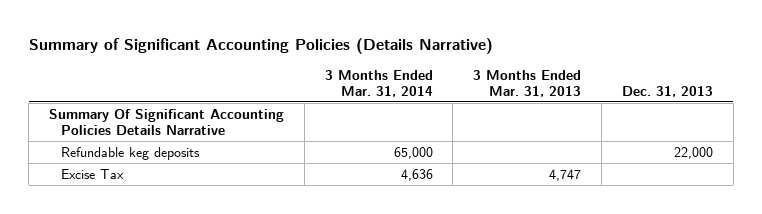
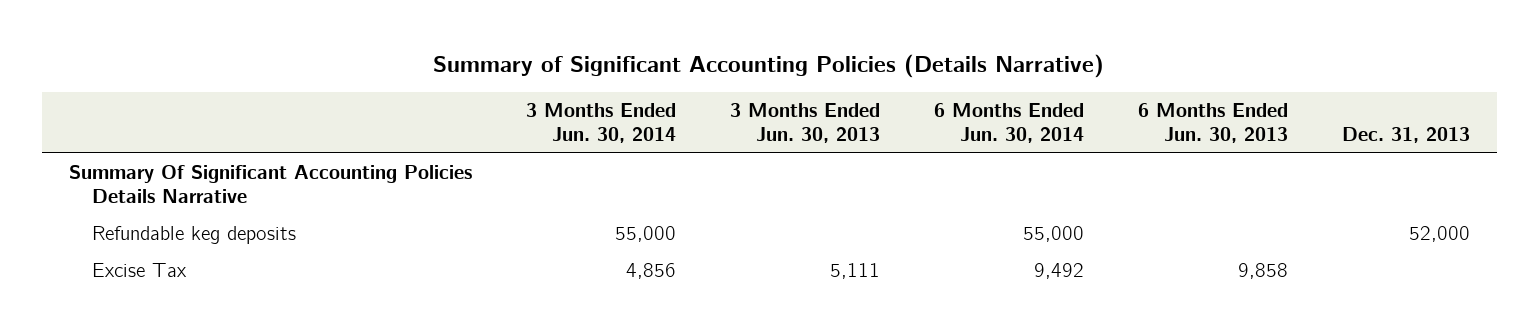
[324,69,433,97] 3 Months Ended Mar. 31, 2014 -> none
[473,69,582,97] 3 Months Ended Mar. 31, 2013 -> none
none -> [525,102,676,144] 3 Months Ended Jun. 30, 2014
none -> [729,102,880,144] 3 Months Ended Jun. 30, 2013
none -> [933,102,1084,144] 6 Months Ended Jun. 30, 2014
none -> [1137,102,1288,144] 6 Months Ended Jun. 30, 2013
[673,146,713,159] 22,000 -> [1408,226,1470,243] 52,000

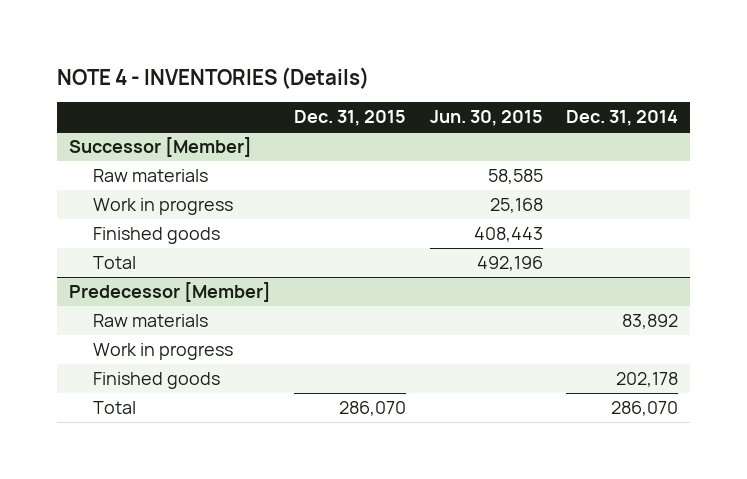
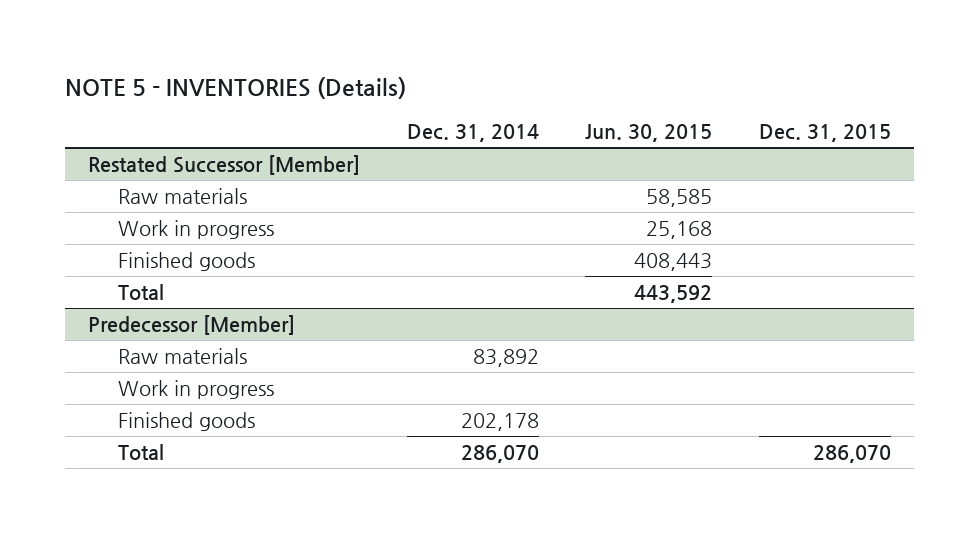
[57,66,370,89] NOTE 4 - INVENTORIES (Details) -> [64,77,406,100] NOTE 5 - INVENTORIES (Details)
[68,136,252,157] Successor [Member] -> [87,154,360,175] Restated Successor [Member]
[476,255,543,271] 492,196 -> [634,284,713,303] 443,592

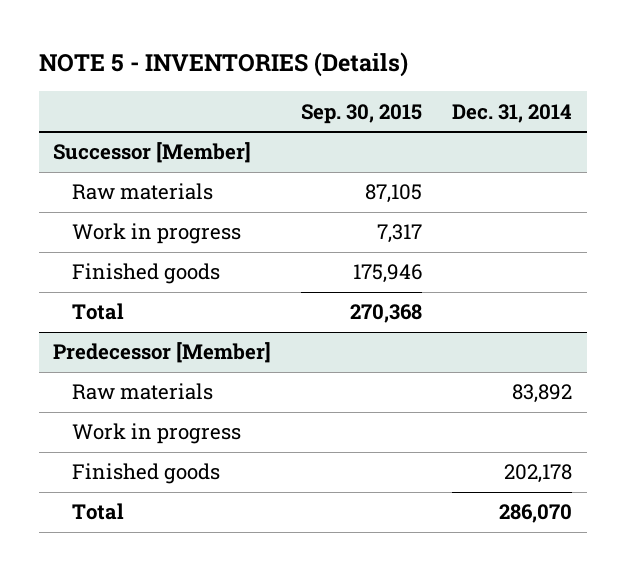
[585,124,713,143] Jun. 30, 2015 -> none
[758,124,891,143] Dec. 31, 2015 -> none
none -> [301,103,423,124] Sep. 30, 2015
[87,154,360,175] Restated Successor [Member] -> [53,142,252,164] Successor [Member]

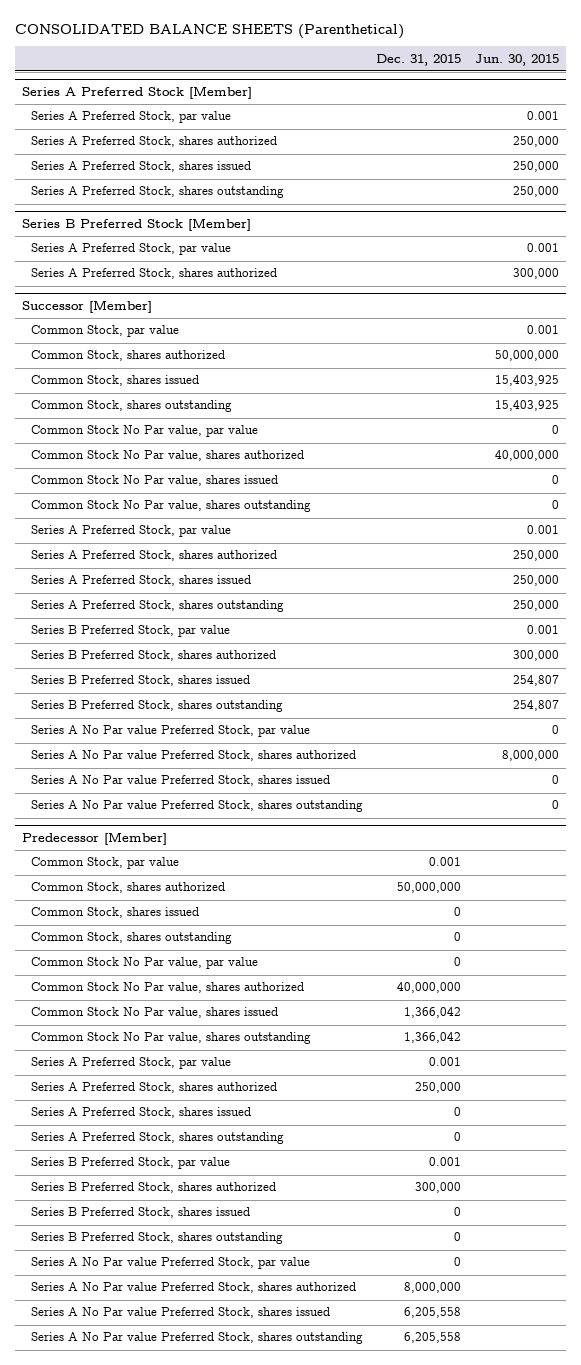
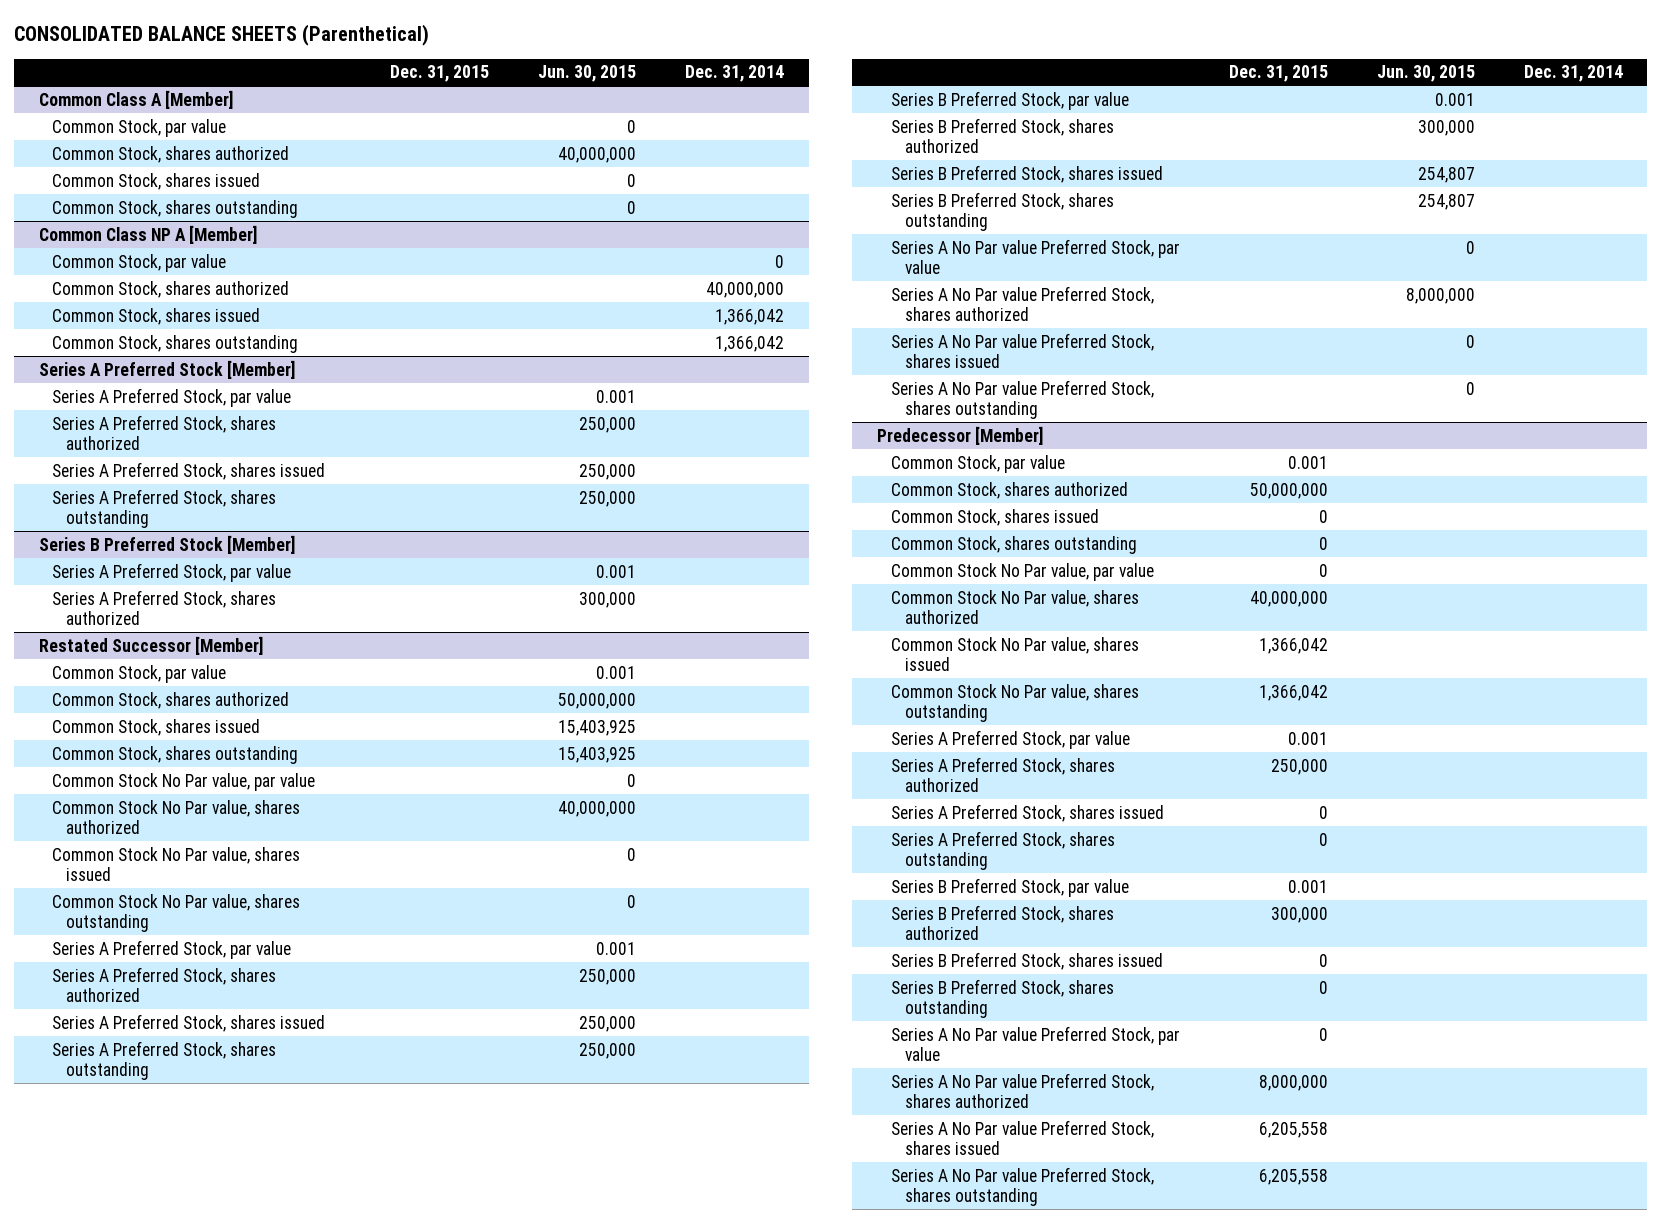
none -> [685,65,785,83] Dec. 31, 2014
none -> [38,89,233,109] Common Class A [Member]
none -> [52,118,227,137] Common Stock, par value
none -> [52,145,290,163] Common Stock, shares authorized
none -> [52,172,261,190] Common Stock, shares issued
none -> [52,199,299,218] Common Stock, shares outstanding
none -> [38,224,257,244] Common Class NP A [Member]
none -> [52,253,227,272] Common Stock, par value
none -> [52,280,290,298] Common Stock, shares authorized
none -> [52,307,261,325] Common Stock, shares issued
none -> [52,334,299,353] Common Stock, shares outstanding
[21,300,152,314] Successor [Member] -> [38,635,263,655] Restated Successor [Member]

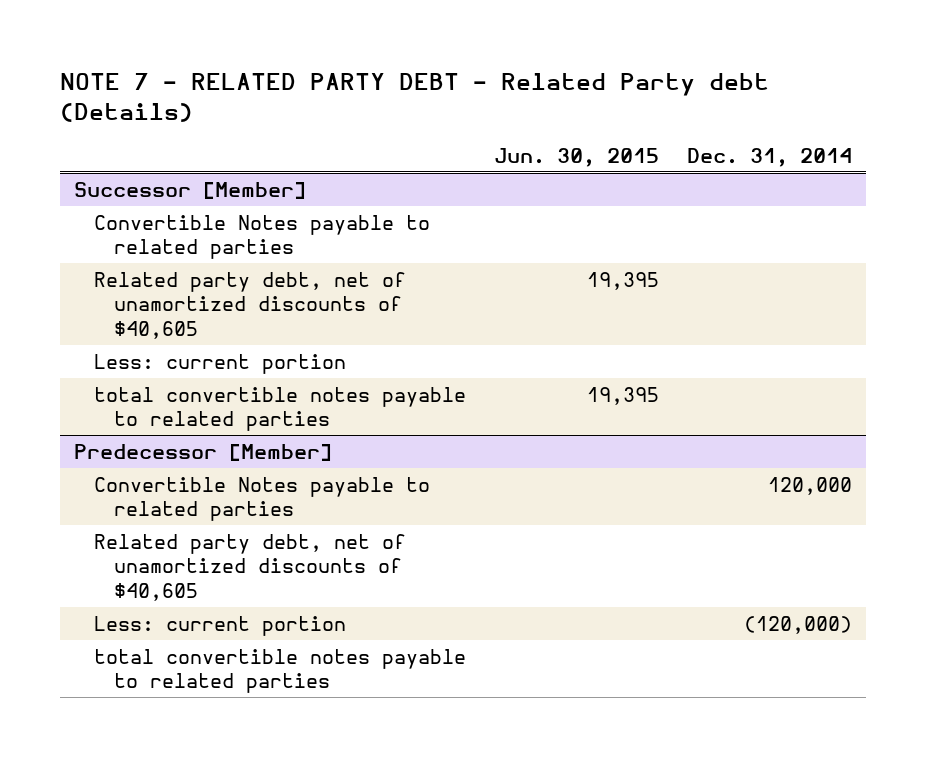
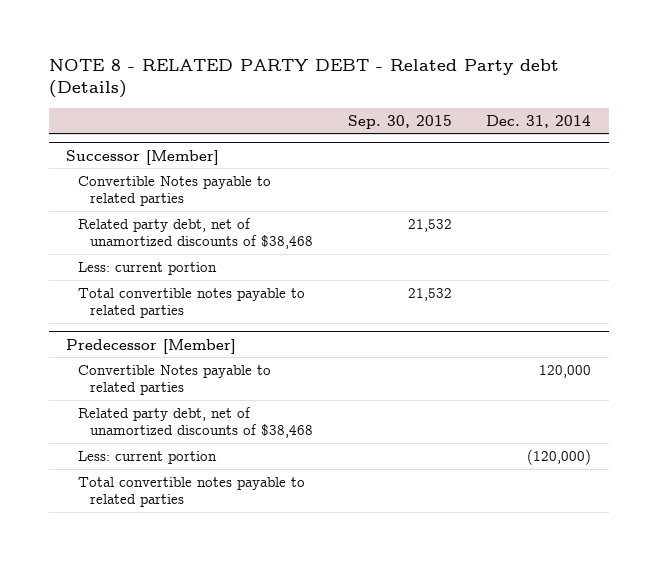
[60,73,770,123] NOTE 7 - RELATED PARTY DEBT - Related Party debt (Details) -> [48,59,559,99] NOTE 8 - RELATED PARTY DEBT - Related Party debt (Details)
[494,147,660,167] Jun. 30, 2015 -> none
none -> [347,114,452,129] Sep. 30, 2015
[94,271,407,340] Related party debt, net of unamortized discounts of $40,605 -> [78,217,314,250] Related party debt, net of unamortized discounts of $38,468
[94,386,467,432] total convertible notes payable to related parties -> [78,287,306,319] Total convertible notes payable to related parties
[94,533,407,602] Related party debt, net of unamortized discounts of $40,605 -> [78,406,314,439] Related party debt, net of unamortized discounts of $38,468
[94,648,467,694] total convertible notes payable to related parties -> [78,476,306,508] Total convertible notes payable to related parties

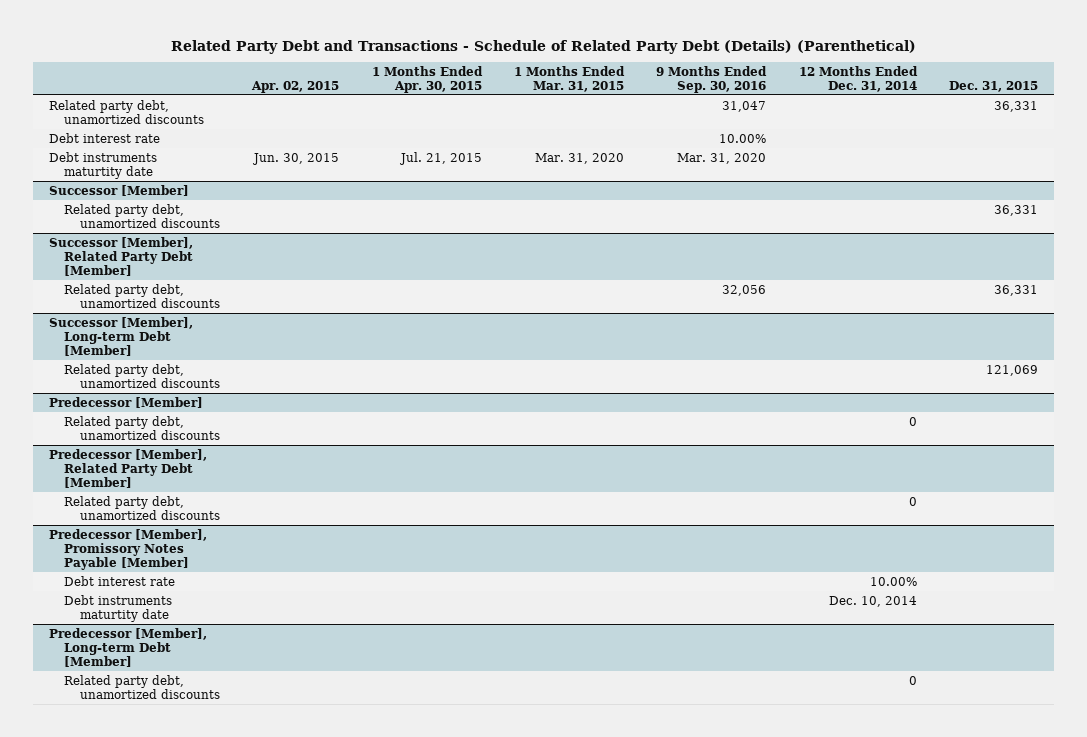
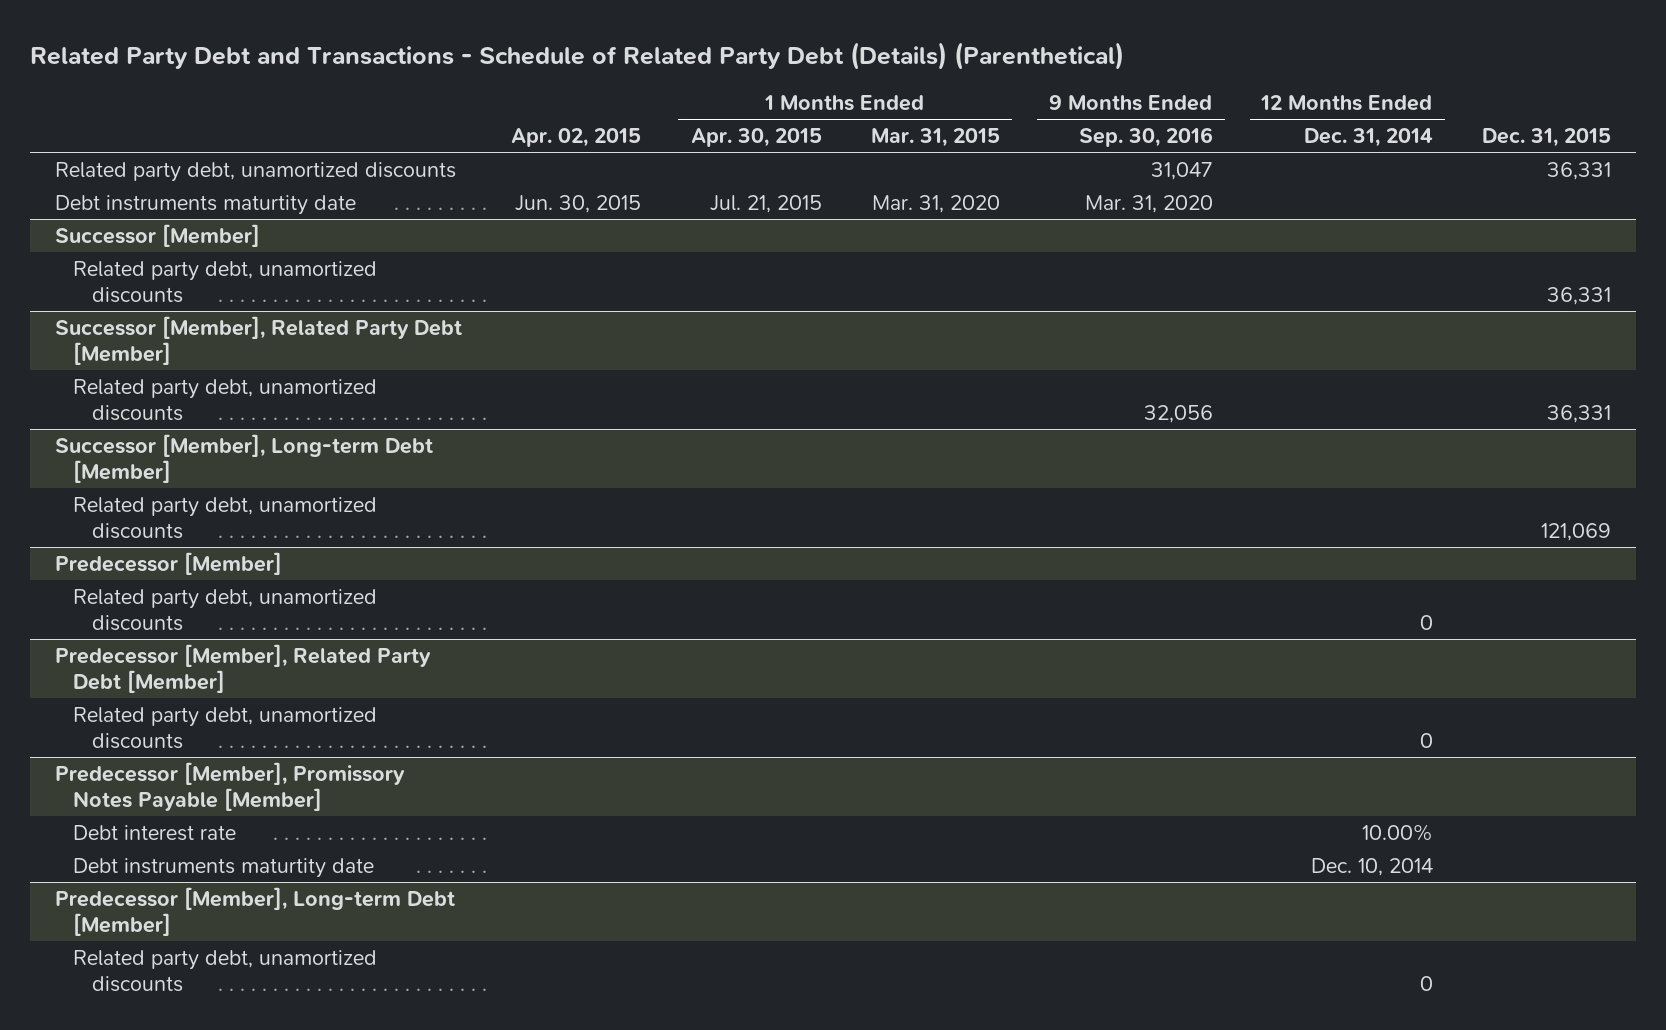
[48,132,160,143] Debt interest rate -> none

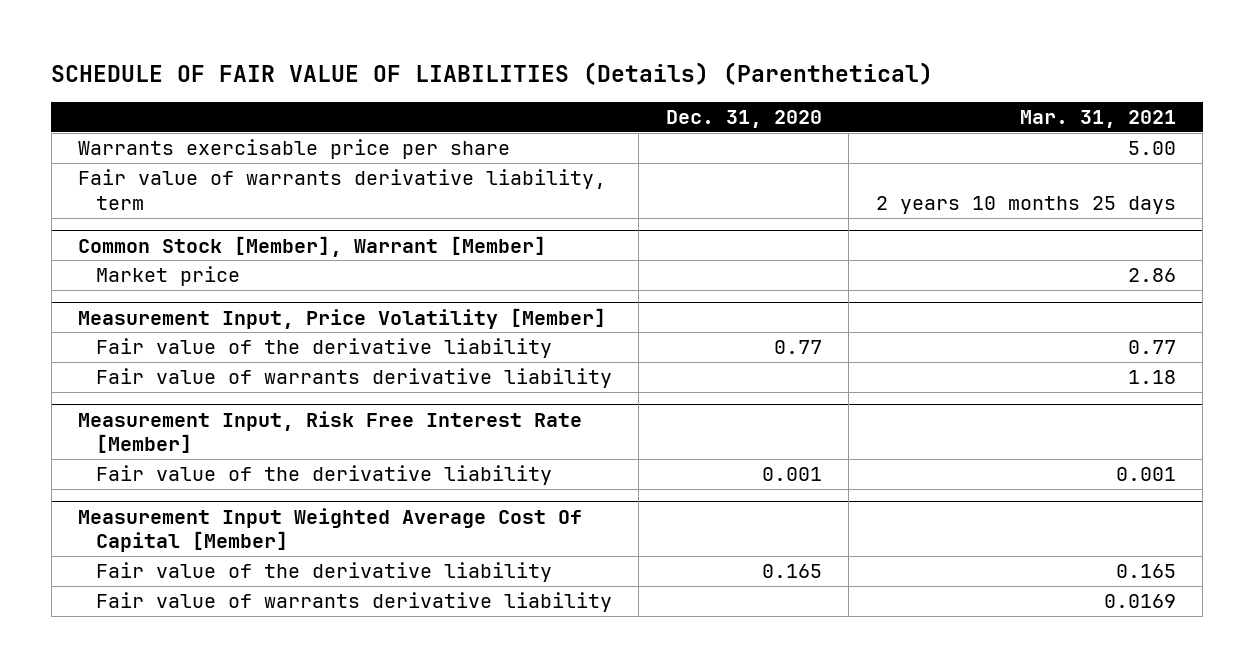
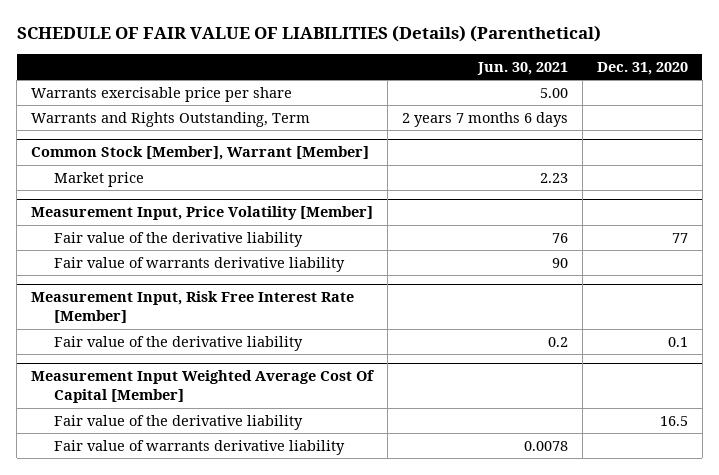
[1019,110,1176,129] Mar. 31, 2021 -> none
none -> [476,62,568,76] Jun. 30, 2021
[78,169,607,210] Fair value of warrants derivative liability, term -> [31,111,311,127] Warrants and Rights Outstanding, Term
[773,340,822,355] 0.77 -> [671,232,688,243] 77
[761,467,822,482] 0.001 -> [667,336,688,347] 0.1
[761,564,822,579] 0.165 -> [659,415,688,426] 16.5

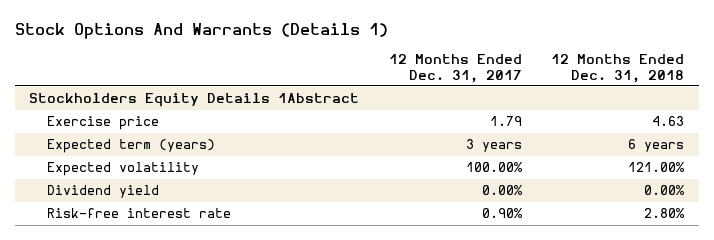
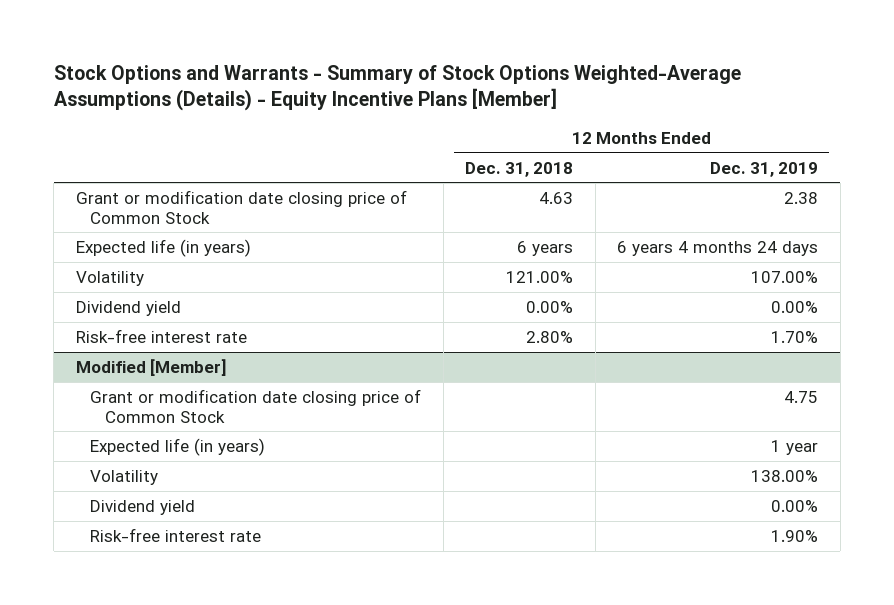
[14,22,388,39] Stock Options And Warrants (Details 1) -> [53,65,741,112] Stock Options and Warrants - Summary of Stock Options Weighted-Average Assumptions (Details) - Equity Incentive Plans [Member]
[388,54,522,83] 12 Months Ended Dec. 31, 2017 -> none
none -> [710,161,819,177] Dec. 31, 2019
[29,93,360,108] Stockholders Equity Details 1Abstract -> none
[47,116,160,131] Exercise price -> [75,189,407,224] Grant or modification date closing price of Common Stock
[47,139,216,154] Expected term (years) -> [75,238,251,257] Expected life (in years)
[47,162,200,177] Expected volatility -> [75,270,144,286] Volatility
none -> [75,358,227,376] Modified [Member]
none -> [90,388,422,423] Grant or modification date closing price of Common Stock
none -> [90,437,266,456] Expected life (in years)
none -> [90,469,159,485] Volatility
none -> [90,499,196,515] Dividend yield
none -> [90,527,262,542] Risk-free interest rate

